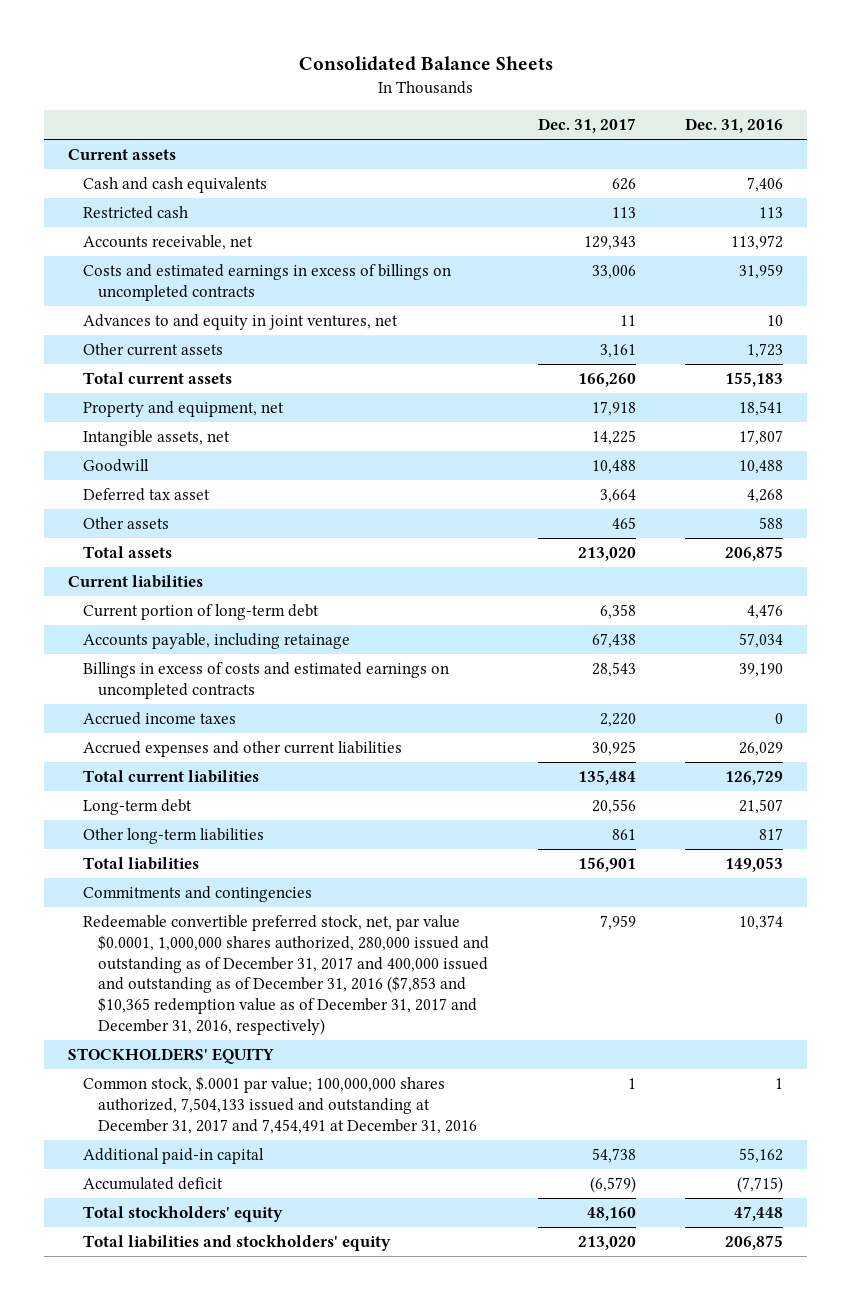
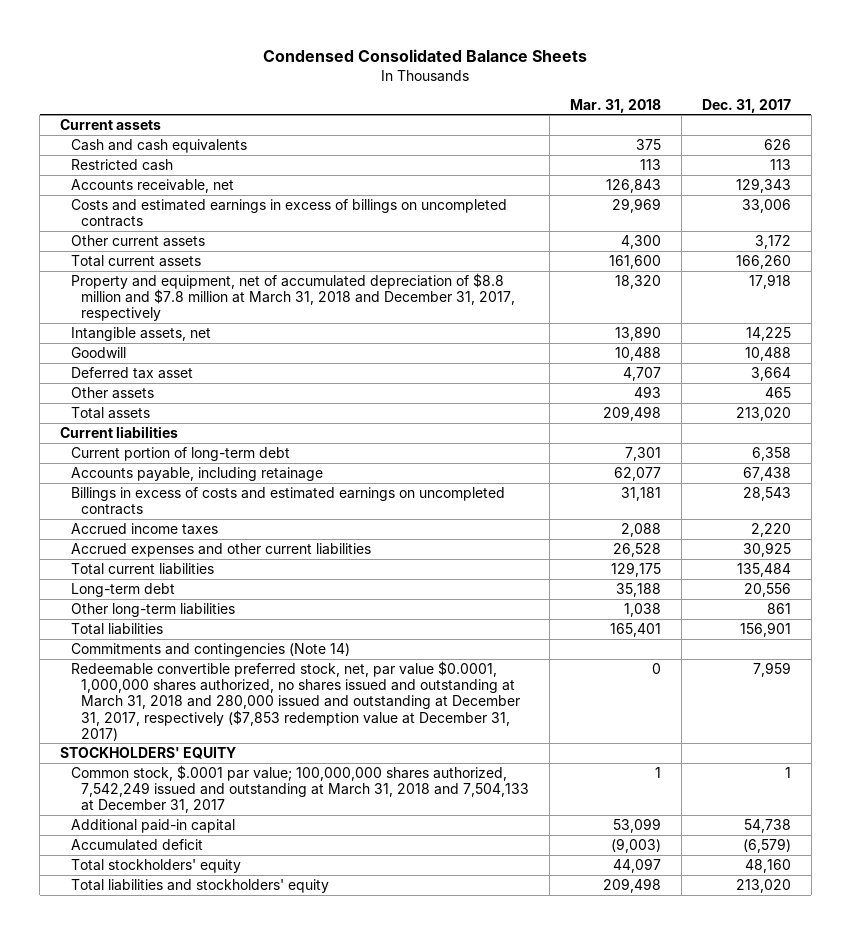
[298,56,553,72] Consolidated Balance Sheets -> [263,48,588,62] Condensed Consolidated Balance Sheets
[684,117,783,133] Dec. 31, 2016 -> none
none -> [569,98,661,113] Mar. 31, 2018
[83,314,399,331] Advances to and equity in joint ventures, net -> none
[600,344,637,359] 3,161 -> [754,235,791,250] 3,172
[83,401,285,418] Property and equipment, net -> [70,273,516,322] Property and equipment, net of accumulated depreciation of $8.8 million and $7.8 million at March 31, 2018 and December 31, 2017, respectively
[83,886,313,903] Commitments and contingencies -> [70,643,350,658] Commitments and contingencies (Note 14)
[83,915,490,1035] Redeemable convertible preferred stock, net, par value $0.0001, 1,000,000 shares authorized, 280,000 issued and outstanding as of December 31, 2017 and 400,000 issued and outstanding as of December 31, 2016 ($7,853 and $10,365 redemption value as of December 31, 2017 and December 31, 2016, respectively) -> [70,661,521,741] Redeemable convertible preferred stock, net, par value $0.0001, 1,000,000 shares authorized, no shares issued and outstanding at March 31, 2018 and 280,000 issued and outstanding at December 31, 2017, respectively ($7,853 redemption value at December 31, 2017)
[83,1076,478,1134] Common stock, $.0001 par value; 100,000,000 shares authorized, 7,504,133 issued and outstanding at December 31, 2017 and 7,454,491 at December 31, 2016 -> [70,765,530,814] Common stock, $.0001 par value; 100,000,000 shares authorized, 7,542,249 issued and outstanding at March 31, 2018 and 7,504,133 at December 31, 2017

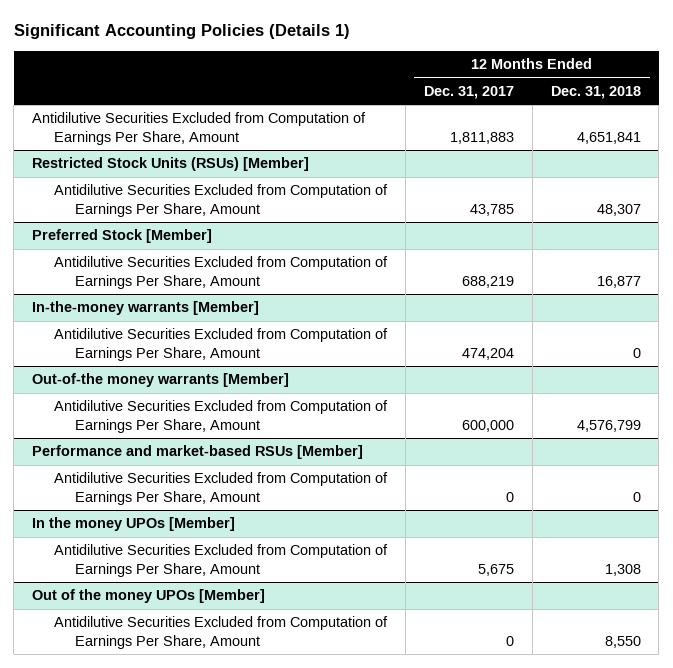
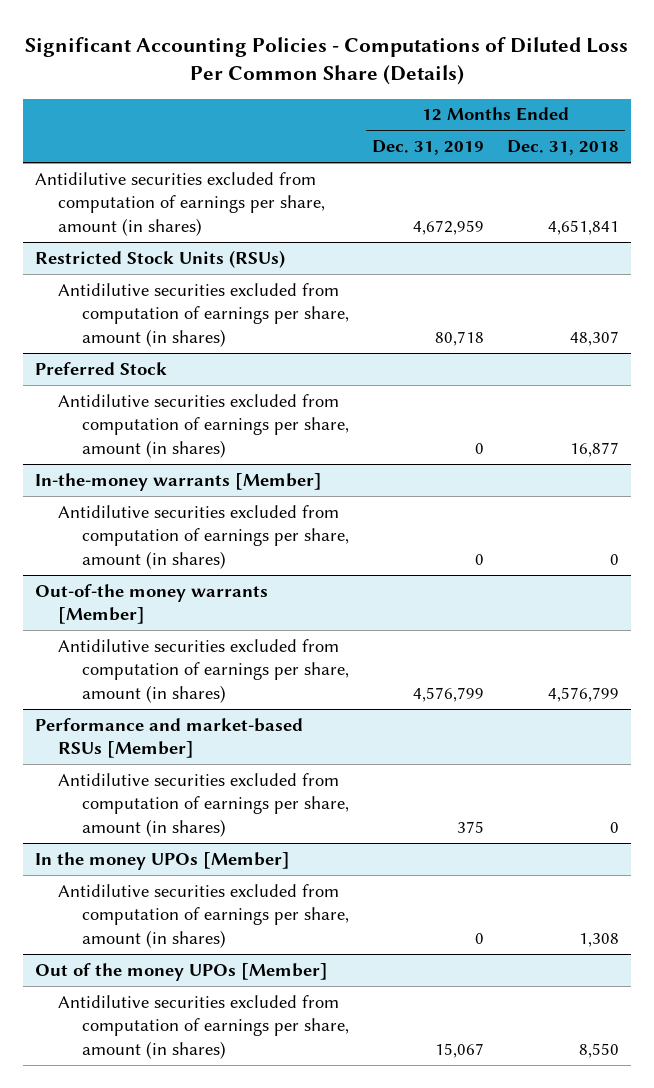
[13,24,350,40] Significant Accounting Policies (Details 1) -> [24,36,628,86] Significant Accounting Policies - Computations of Diluted Loss Per Common Share (Details)
[423,85,514,99] Dec. 31, 2017 -> none
none -> [372,140,485,156] Dec. 31, 2019
[32,112,367,145] Antidilutive Securities Excluded from Computation of Earnings Per Share, Amount -> [34,171,326,236] Antidilutive securities excluded from computation of earnings per share, amount (in shares)
[32,157,310,172] Restricted Stock Units (RSUs) [Member] -> [34,249,285,268] Restricted Stock Units (RSUs)
[53,184,388,217] Antidilutive Securities Excluded from Computation of Earnings Per Share, Amount -> [58,282,349,347] Antidilutive securities excluded from computation of earnings per share, amount (in shares)
[32,229,213,244] Preferred Stock [Member] -> [34,361,167,375] Preferred Stock
[53,256,388,289] Antidilutive Securities Excluded from Computation of Earnings Per Share, Amount -> [58,393,349,458] Antidilutive securities excluded from computation of earnings per share, amount (in shares)
[53,328,388,361] Antidilutive Securities Excluded from Computation of Earnings Per Share, Amount -> [58,504,349,569] Antidilutive securities excluded from computation of earnings per share, amount (in shares)
[53,400,388,433] Antidilutive Securities Excluded from Computation of Earnings Per Share, Amount -> [58,638,349,703] Antidilutive securities excluded from computation of earnings per share, amount (in shares)
[53,472,388,505] Antidilutive Securities Excluded from Computation of Earnings Per Share, Amount -> [58,772,349,837] Antidilutive securities excluded from computation of earnings per share, amount (in shares)
[53,544,388,577] Antidilutive Securities Excluded from Computation of Earnings Per Share, Amount -> [58,883,349,948] Antidilutive securities excluded from computation of earnings per share, amount (in shares)
[53,616,388,649] Antidilutive Securities Excluded from Computation of Earnings Per Share, Amount -> [58,994,349,1059] Antidilutive securities excluded from computation of earnings per share, amount (in shares)

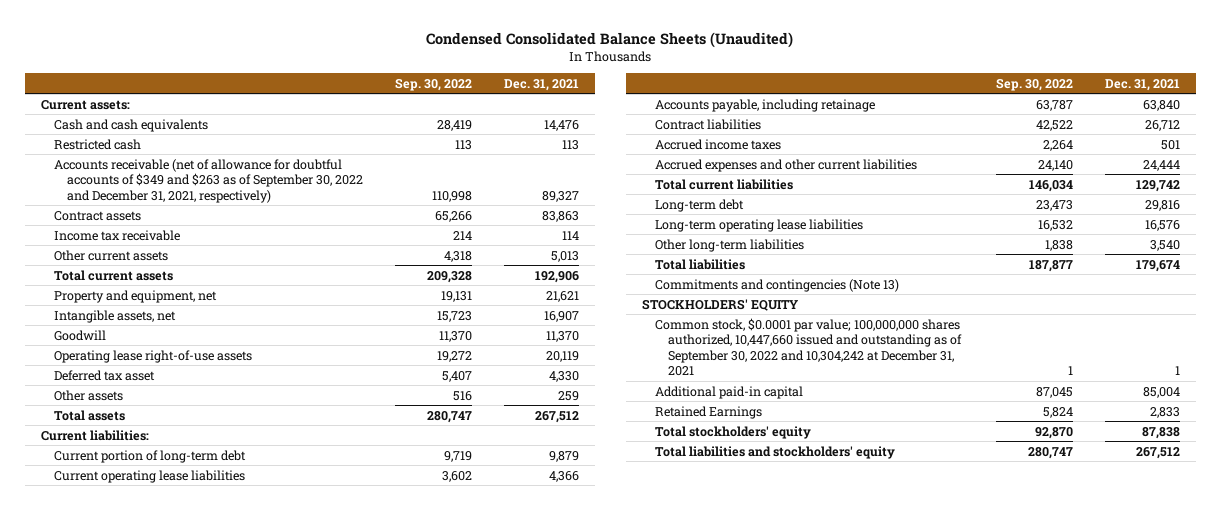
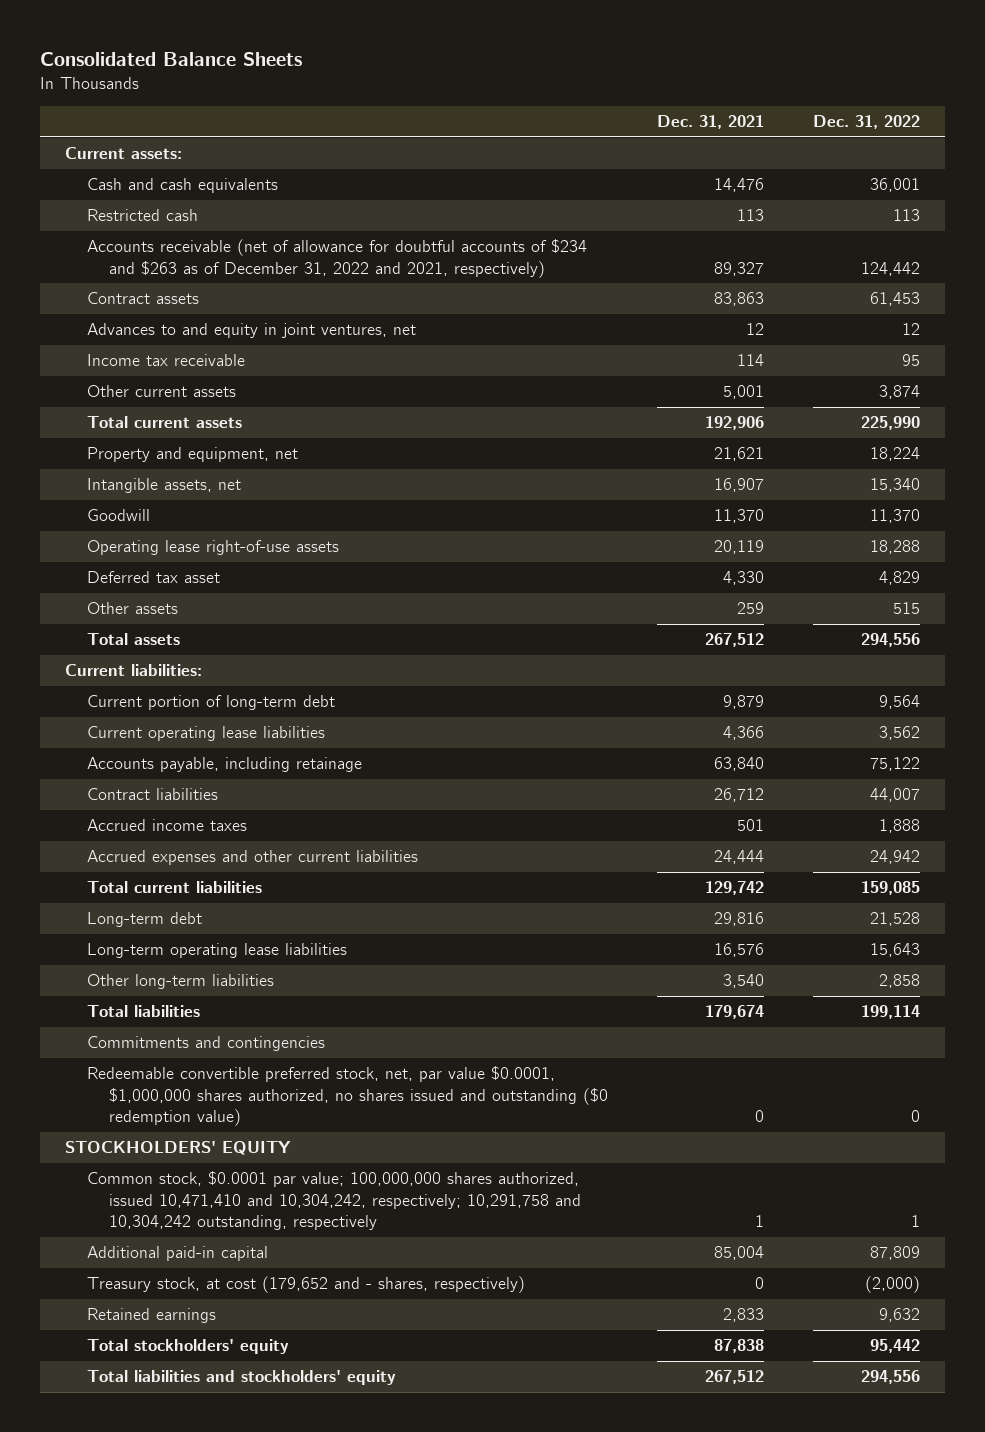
[426,31,794,48] Condensed Consolidated Balance Sheets (Unaudited) -> [40,52,303,67] Consolidated Balance Sheets
[394,77,472,91] Sep. 30, 2022 -> none
none -> [813,114,921,129] Dec. 31, 2022
[53,158,363,203] Accounts receivable (net of allowance for doubtful accounts of $349 and $263 as of September 30, 2022 and December 31, 2021, respectively) -> [87,239,588,278] Accounts receivable (net of allowance for doubtful accounts of $234 and $263 as of December 31, 2022 and 2021, respectively)
none -> [87,323,417,339] Advances to and equity in joint ventures, net
[550,250,579,262] 5,013 -> [723,385,765,400] 5,001
[654,278,899,292] Commitments and contingencies (Note 13) -> [87,1036,326,1052] Commitments and contingencies
none -> [87,1066,609,1127] Redeemable convertible preferred stock, net, par value $0.0001, $1,000,000 shares authorized, no shares issued and outstanding ($0 redemption value)
[654,317,962,377] Common stock, $0.0001 par value; 100,000,000 shares authorized, 10,447,660 issued and outstanding as of September 30, 2022 and 10,304,242 at December 31, 2021 -> [87,1171,582,1231] Common stock, $0.0001 par value; 100,000,000 shares authorized, issued 10,471,410 and 10,304,242, respectively; 10,291,758 and 10,304,242 outstanding, respectively
none -> [87,1276,526,1294] Treasury stock, at cost (179,652 and - shares, respectively)
[654,405,762,419] Retained Earnings -> [87,1308,217,1324] Retained earnings

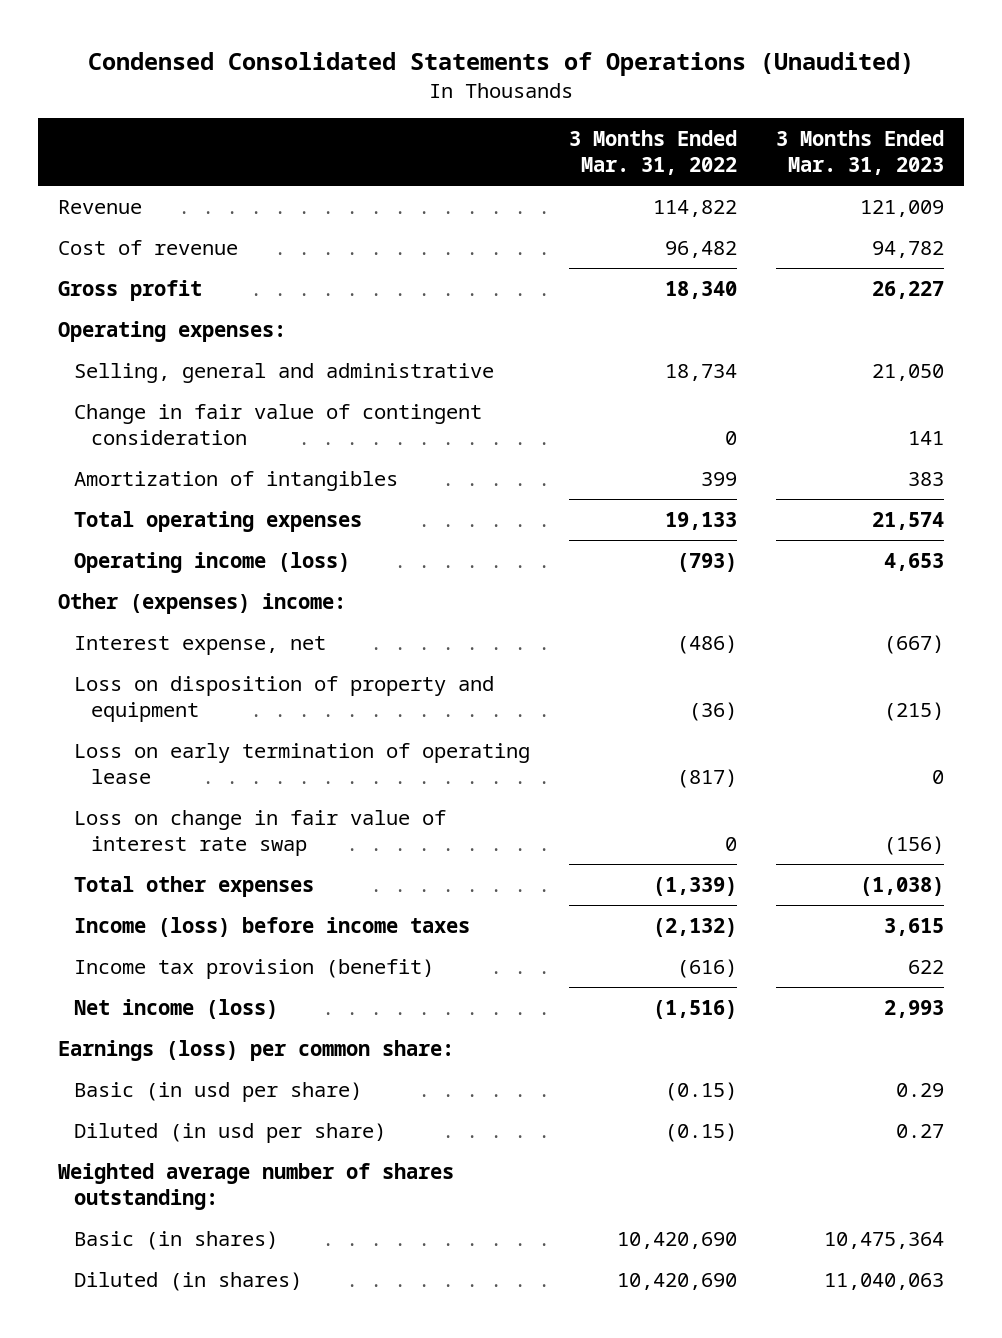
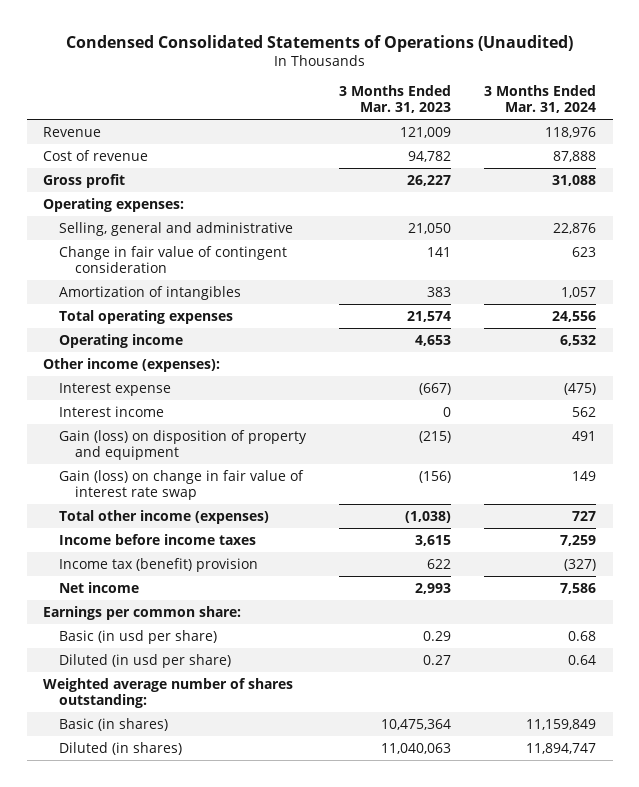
[569,130,738,176] 3 Months Ended Mar. 31, 2022 -> none
none -> [484,85,597,114] 3 Months Ended Mar. 31, 2024
[74,743,531,784] Loss on early termination of operating lease -> none
[74,552,351,574] Operating income (loss) -> [59,333,184,348] Operating income
[57,593,346,615] Other (expenses) income: -> [43,357,221,372] Other income (expenses):
[74,636,327,656] Interest expense, net -> [59,382,172,396] Interest expense
none -> [59,405,165,417] Interest income
[74,676,495,722] Loss on disposition of property and equipment -> [59,429,308,460] Gain (loss) on disposition of property and equipment
[74,810,447,856] Loss on change in fair value of interest rate swap -> [59,469,305,500] Gain (loss) on change in fair value of interest rate swap
[74,876,315,898] Total other expenses -> [59,509,270,524] Total other income (expenses)
[74,917,471,938] Income (loss) before income taxes -> [59,533,257,545] Income before income taxes
[74,959,435,980] Income tax provision (benefit) -> [59,557,259,572] Income tax (benefit) provision
[74,999,279,1020] Net income (loss) -> [59,581,140,593] Net income
[57,1040,454,1062] Earnings (loss) per common share: -> [43,605,242,620] Earnings per common share:

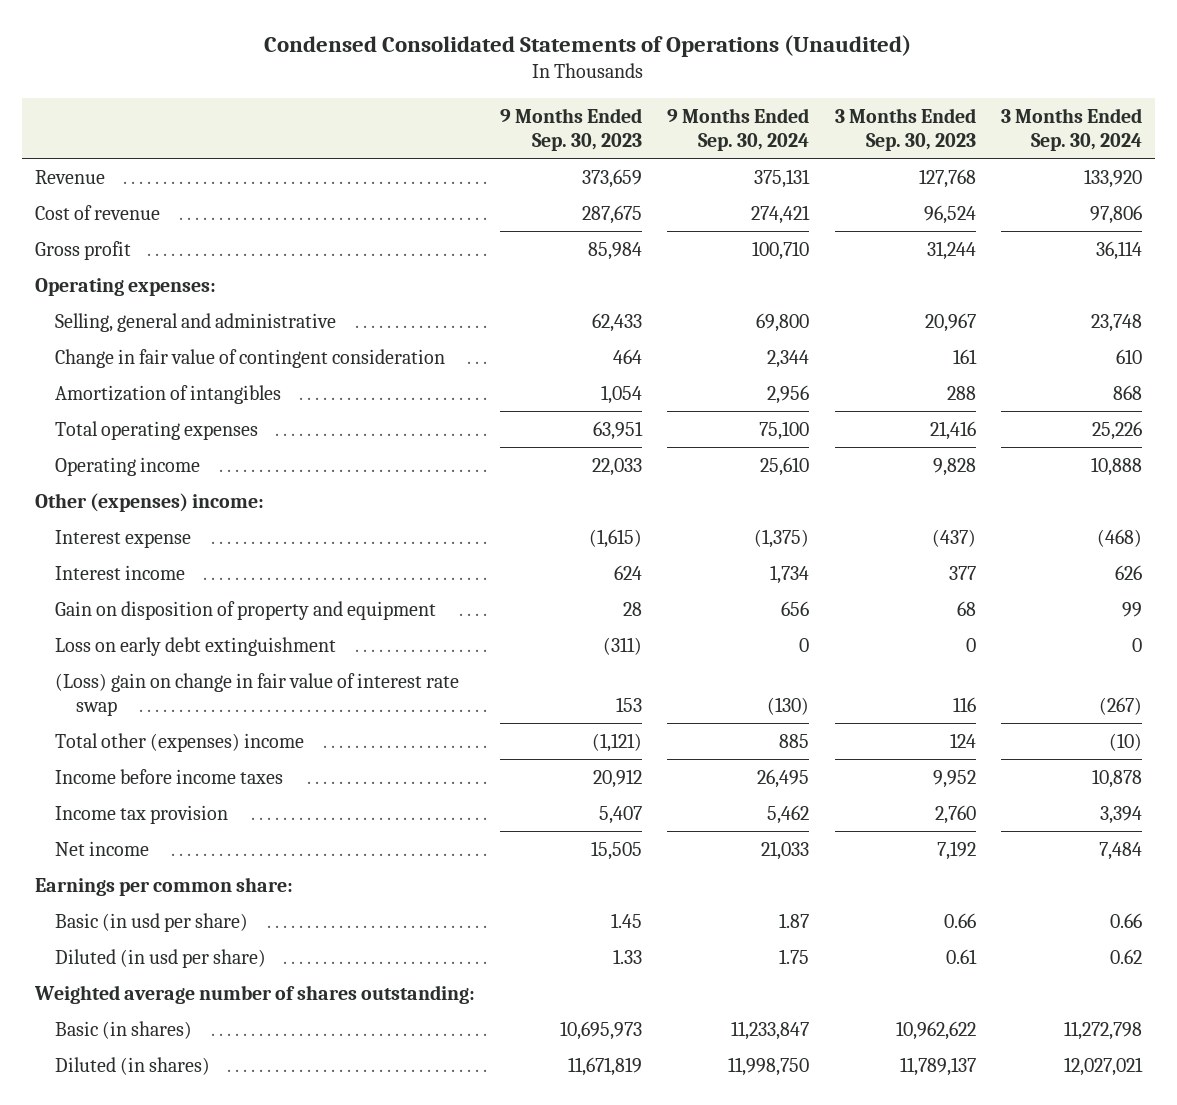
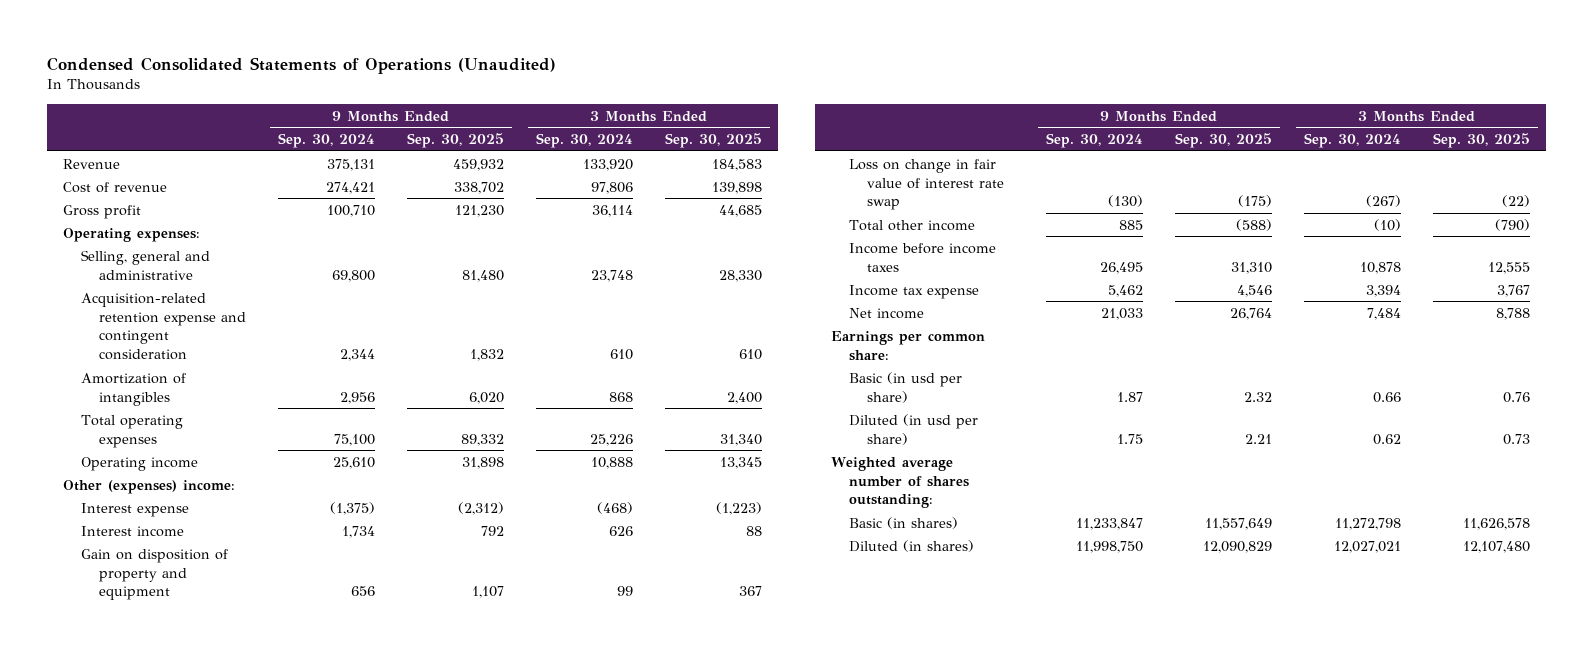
[500,107,643,151] 9 Months Ended Sep. 30, 2023 -> none
[834,107,976,151] 3 Months Ended Sep. 30, 2023 -> none
none -> [407,132,505,148] Sep. 30, 2025
none -> [665,132,763,148] Sep. 30, 2025
[55,348,446,368] Change in fair value of contingent consideration -> [81,292,247,361] Acquisition-related retention expense and contingent consideration
[55,636,337,656] Loss on early debt extinguishment -> none
[55,672,460,716] (Loss) gain on change in fair value of interest rate swap -> [849,158,1005,211] Loss on change in fair value of interest rate swap
[55,732,305,752] Total other (expenses) income -> [849,219,976,231] Total other income
[55,804,229,824] Income tax provision -> [849,284,980,299] Income tax expense

